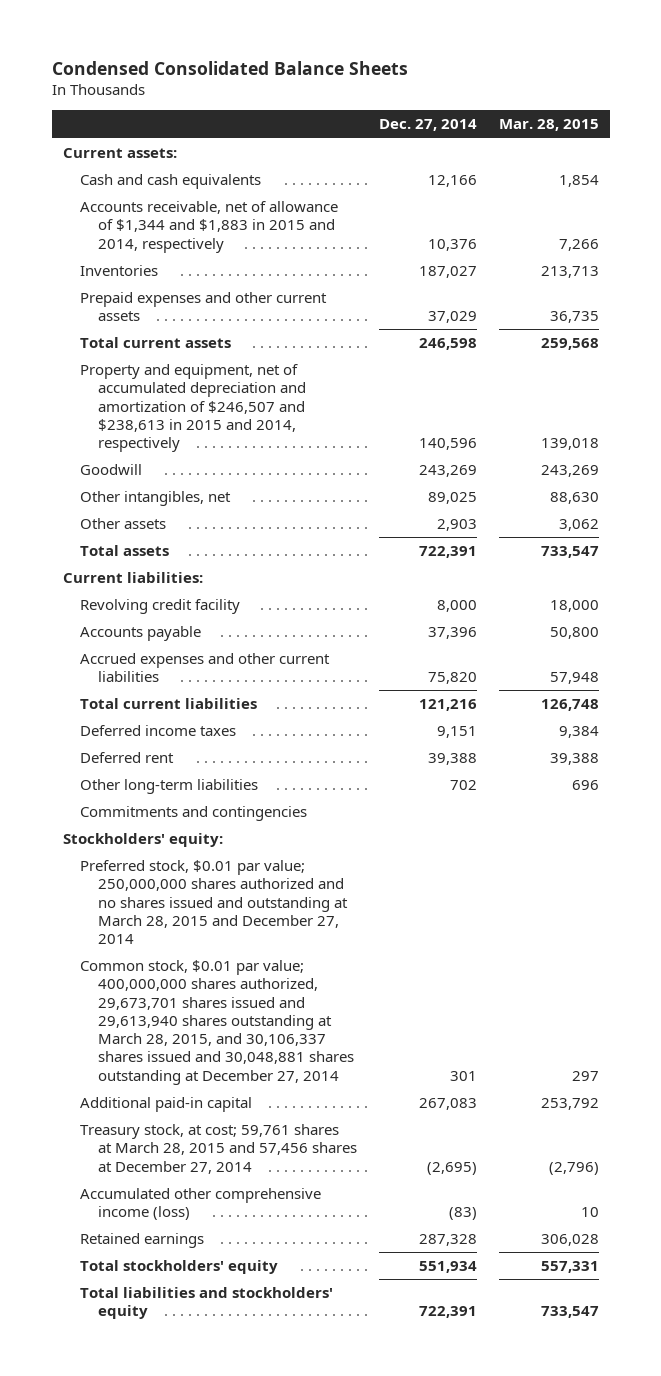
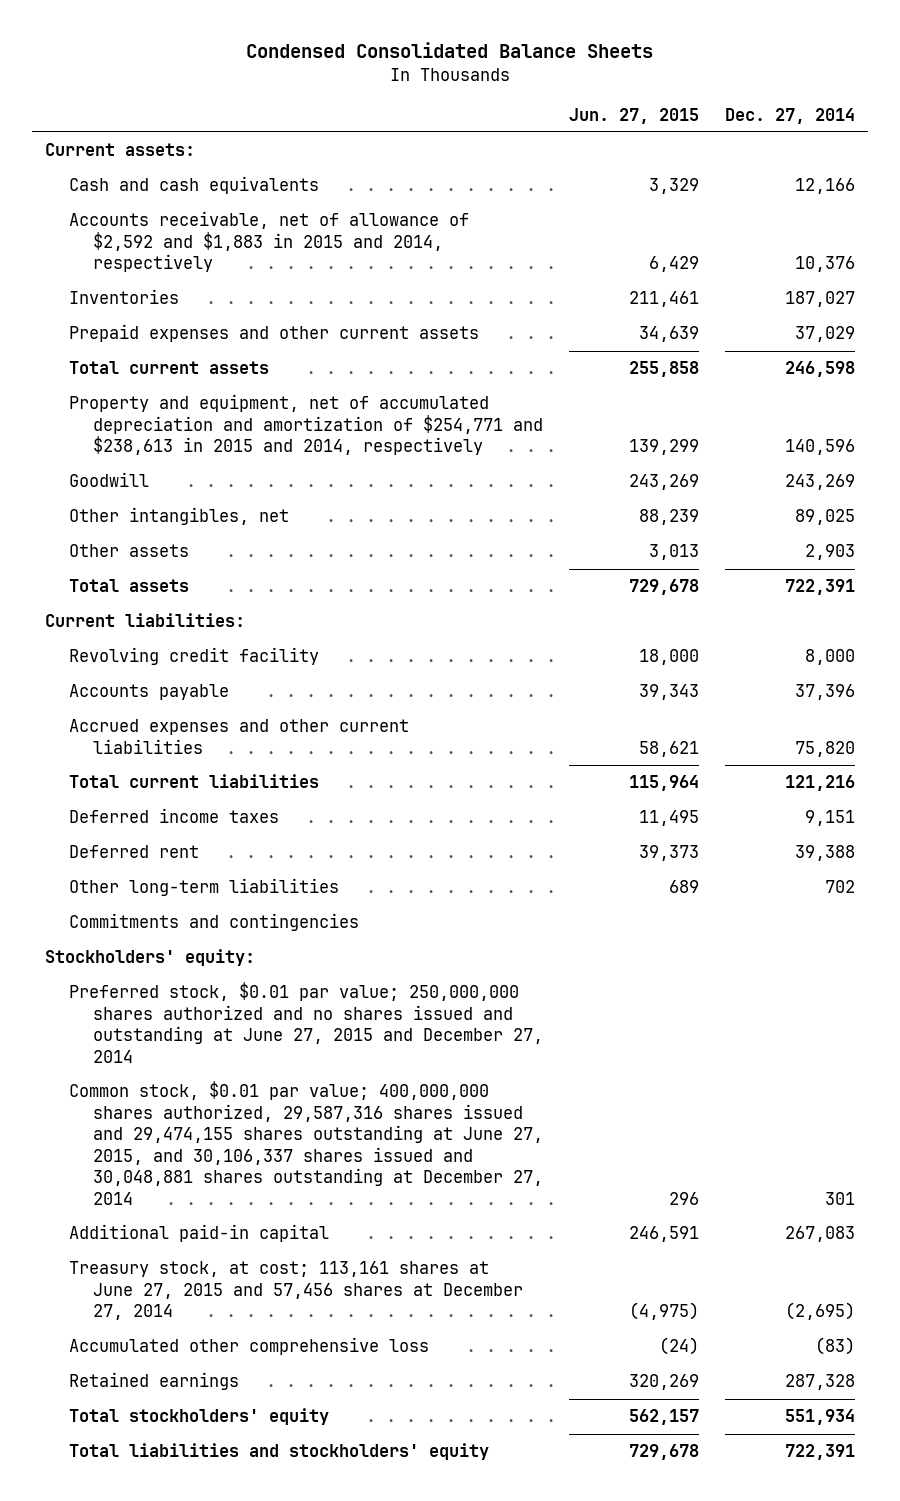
[498,119,599,132] Mar. 28, 2015 -> none
none -> [568,107,699,124] Jun. 27, 2015
[80,200,339,253] Accounts receivable, net of allowance of $1,344 and $1,883 in 2015 and 2014, respectively -> [69,211,470,273] Accounts receivable, net of allowance of $2,592 and $1,883 in 2015 and 2014, respectively
[80,363,306,453] Property and equipment, net of accumulated depreciation and amortization of $246,507 and $238,613 in 2015 and 2014, respectively -> [69,394,544,456] Property and equipment, net of accumulated depreciation and amortization of $254,771 and $238,613 in 2015 and 2014, respectively
[80,859,348,945] Preferred stock, $0.01 par value; 250,000,000 shares authorized and no shares issued and outstanding at March 28, 2015 and December 27, 2014 -> [69,982,544,1063] Preferred stock, $0.01 par value; 250,000,000 shares authorized and no shares issued and outstanding at June 27, 2015 and December 27, 2014
[80,959,354,1085] Common stock, $0.01 par value; 400,000,000 shares authorized, 29,673,701 shares issued and 29,613,940 shares outstanding at March 28, 2015, and 30,106,337 shares issued and 30,048,881 shares outstanding at December 27, 2014 -> [69,1081,544,1205] Common stock, $0.01 par value; 400,000,000 shares authorized, 29,587,316 shares issued and 29,474,155 shares outstanding at June 27, 2015, and 30,106,337 shares issued and 30,048,881 shares outstanding at December 27, 2014
[80,1123,357,1174] Treasury stock, at cost; 59,761 shares at March 28, 2015 and 57,456 shares at December 27, 2014 -> [69,1261,524,1321] Treasury stock, at cost; 113,161 shares at June 27, 2015 and 57,456 shares at December 27, 2014
[80,1187,322,1221] Accumulated other comprehensive income (loss) -> [69,1337,430,1356] Accumulated other comprehensive loss

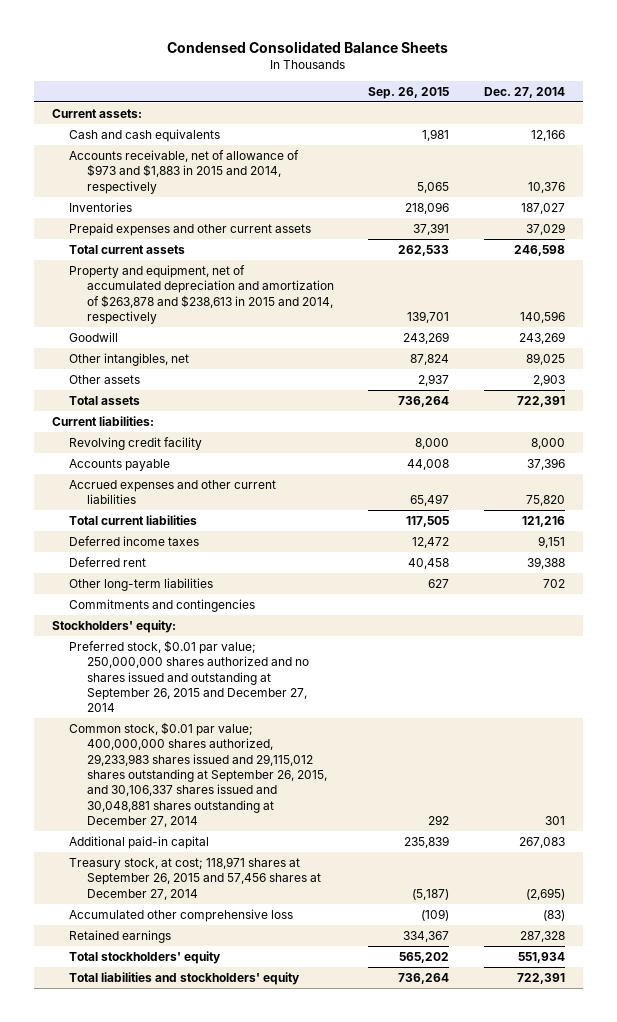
[568,107,699,124] Jun. 27, 2015 -> none
none -> [368,86,450,99] Sep. 26, 2015
[69,211,470,273] Accounts receivable, net of allowance of $2,592 and $1,883 in 2015 and 2014, respectively -> [69,149,300,194] Accounts receivable, net of allowance of $973 and $1,883 in 2015 and 2014, respectively
[69,394,544,456] Property and equipment, net of accumulated depreciation and amortization of $254,771 and $238,613 in 2015 and 2014, respectively -> [69,264,334,325] Property and equipment, net of accumulated depreciation and amortization of $263,878 and $238,613 in 2015 and 2014, respectively
[69,982,544,1063] Preferred stock, $0.01 par value; 250,000,000 shares authorized and no shares issued and outstanding at June 27, 2015 and December 27, 2014 -> [69,639,309,713] Preferred stock, $0.01 par value; 250,000,000 shares authorized and no shares issued and outstanding at September 26, 2015 and December 27, 2014
[69,1081,544,1205] Common stock, $0.01 par value; 400,000,000 shares authorized, 29,587,316 shares issued and 29,474,155 shares outstanding at June 27, 2015, and 30,106,337 shares issued and 30,048,881 shares outstanding at December 27, 2014 -> [69,721,327,828] Common stock, $0.01 par value; 400,000,000 shares authorized, 29,233,983 shares issued and 29,115,012 shares outstanding at September 26, 2015, and 30,106,337 shares issued and 30,048,881 shares outstanding at December 27, 2014
[69,1261,524,1321] Treasury stock, at cost; 113,161 shares at June 27, 2015 and 57,456 shares at December 27, 2014 -> [69,856,321,900] Treasury stock, at cost; 118,971 shares at September 26, 2015 and 57,456 shares at December 27, 2014

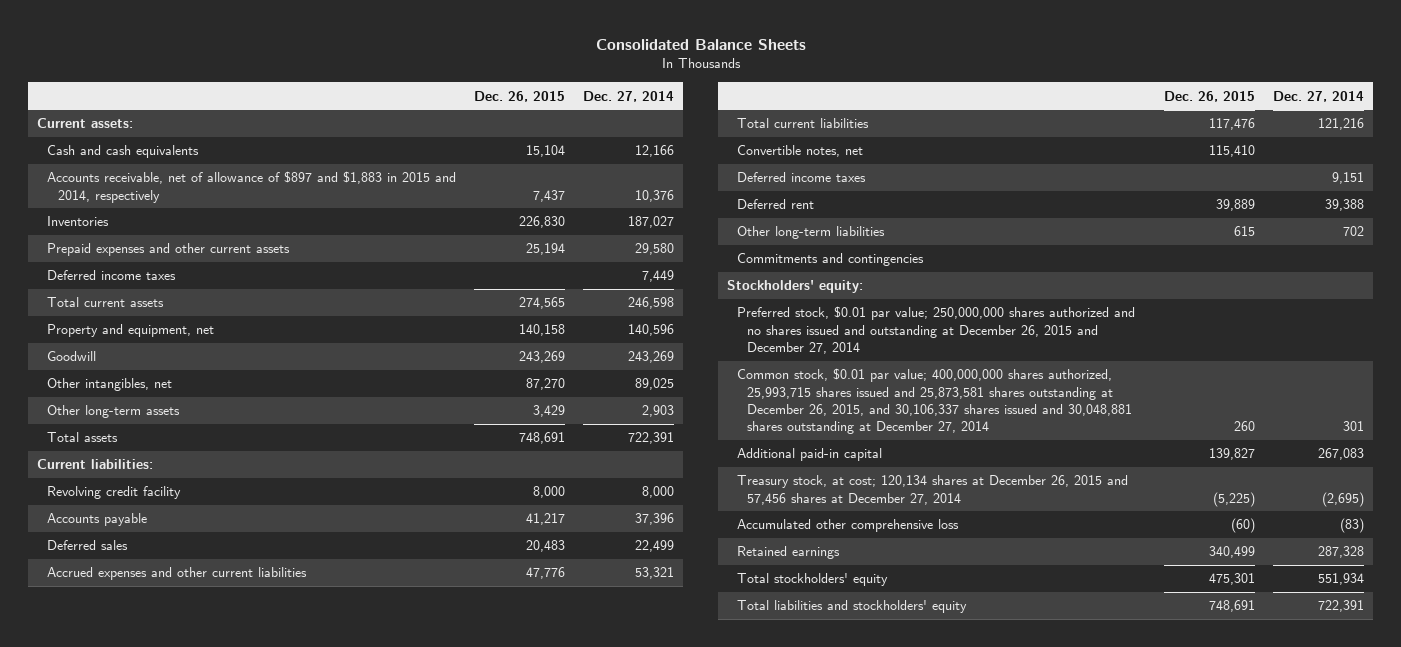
[167,40,449,53] Condensed Consolidated Balance Sheets -> [595,38,806,50] Consolidated Balance Sheets
[368,86,450,99] Sep. 26, 2015 -> none
none -> [474,90,566,102] Dec. 26, 2015
[69,149,300,194] Accounts receivable, net of allowance of $973 and $1,883 in 2015 and 2014, respectively -> [47,171,457,203] Accounts receivable, net of allowance of $897 and $1,883 in 2015 and 2014, respectively
[526,222,566,235] 37,029 -> [635,243,675,256] 29,580
none -> [47,270,177,281] Deferred income taxes
[69,264,334,325] Property and equipment, net of accumulated depreciation and amortization of $263,878 and $238,613 in 2015 and 2014, respectively -> [47,324,215,338] Property and equipment, net
[69,374,141,384] Other assets -> [47,405,181,419] Other long-term assets
none -> [47,540,129,551] Deferred sales
[526,495,566,507] 75,820 -> [635,567,675,580] 53,321
none -> [737,145,864,158] Convertible notes, net
[69,639,309,713] Preferred stock, $0.01 par value; 250,000,000 shares authorized and no shares issued and outstanding at September 26, 2015 and December 27, 2014 -> [737,306,1136,354] Preferred stock, $0.01 par value; 250,000,000 shares authorized and no shares issued and outstanding at December 26, 2015 and December 27, 2014
[69,721,327,828] Common stock, $0.01 par value; 400,000,000 shares authorized, 29,233,983 shares issued and 29,115,012 shares outstanding at September 26, 2015, and 30,106,337 shares issued and 30,048,881 shares outstanding at December 27, 2014 -> [737,368,1133,435] Common stock, $0.01 par value; 400,000,000 shares authorized, 25,993,715 shares issued and 25,873,581 shares outstanding at December 26, 2015, and 30,106,337 shares issued and 30,048,881 shares outstanding at December 27, 2014
[69,856,321,900] Treasury stock, at cost; 118,971 shares at September 26, 2015 and 57,456 shares at December 27, 2014 -> [737,475,1129,505] Treasury stock, at cost; 120,134 shares at December 26, 2015 and 57,456 shares at December 27, 2014

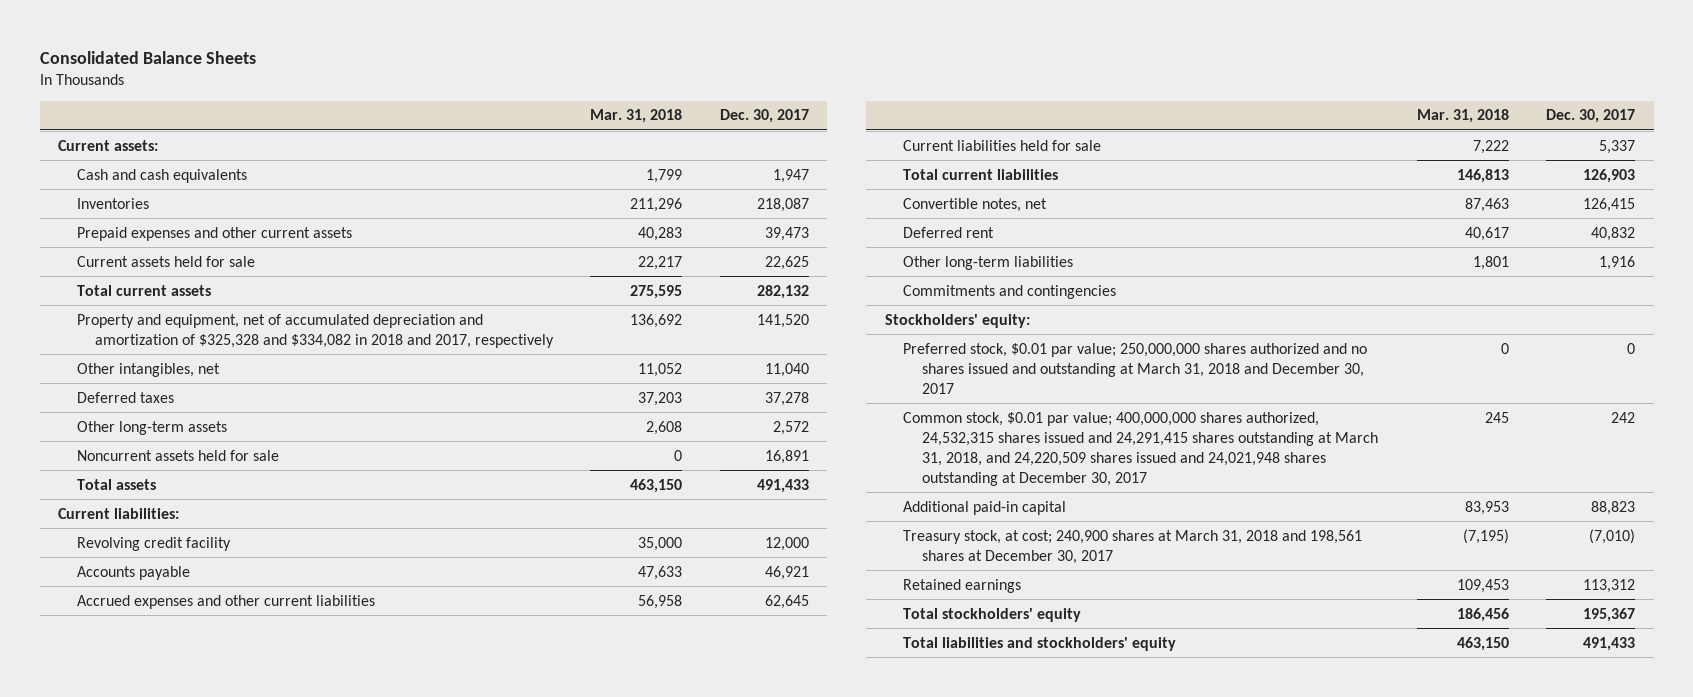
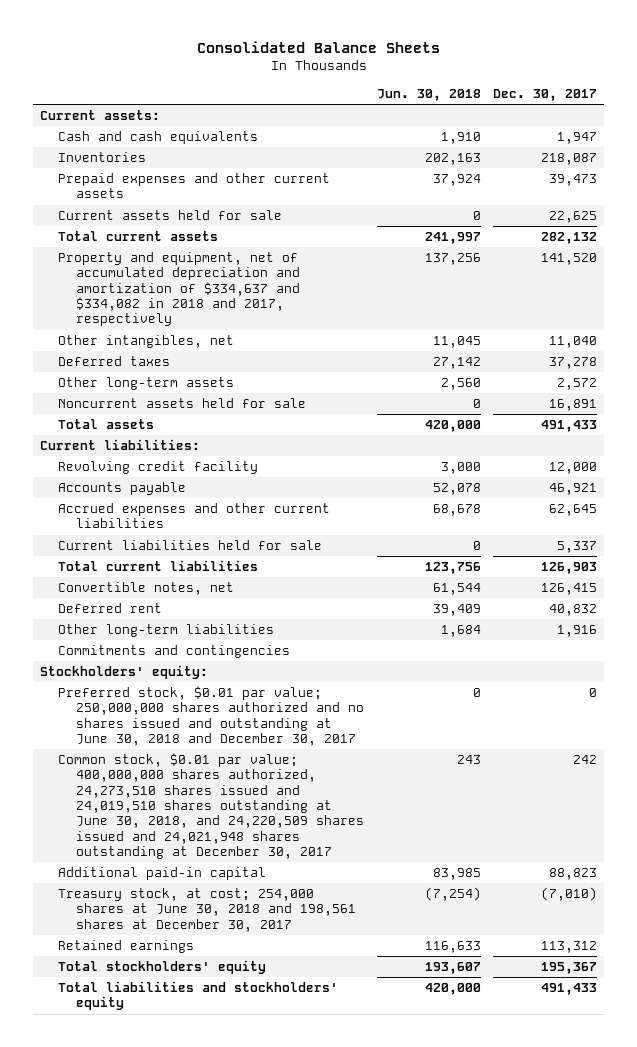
[590,109,683,124] Mar. 31, 2018 -> none
none -> [376,89,481,102] Jun. 30, 2018
[76,313,555,348] Property and equipment, net of accumulated depreciation and amortization of $325,328 and $334,082 in 2018 and 2017, respectively -> [57,252,300,327] Property and equipment, net of accumulated depreciation and amortization of $334,637 and $334,082 in 2018 and 2017, respectively
[903,342,1368,394] Preferred stock, $0.01 par value; 250,000,000 shares authorized and no shares issued and outstanding at March 31, 2018 and December 30, 2017 -> [57,686,364,747] Preferred stock, $0.01 par value; 250,000,000 shares authorized and no shares issued and outstanding at June 30, 2018 and December 30, 2017
[903,411,1379,487] Common stock, $0.01 par value; 400,000,000 shares authorized, 24,532,315 shares issued and 24,291,415 shares outstanding at March 31, 2018, and 24,220,509 shares issued and 24,021,948 shares outstanding at December 30, 2017 -> [57,753,364,859] Common stock, $0.01 par value; 400,000,000 shares authorized, 24,273,510 shares issued and 24,019,510 shares outstanding at June 30, 2018, and 24,220,509 shares issued and 24,021,948 shares outstanding at December 30, 2017
[903,529,1363,564] Treasury stock, at cost; 240,900 shares at March 31, 2018 and 198,561 shares at December 30, 2017 -> [57,888,356,932] Treasury stock, at cost; 254,000 shares at June 30, 2018 and 198,561 shares at December 30, 2017

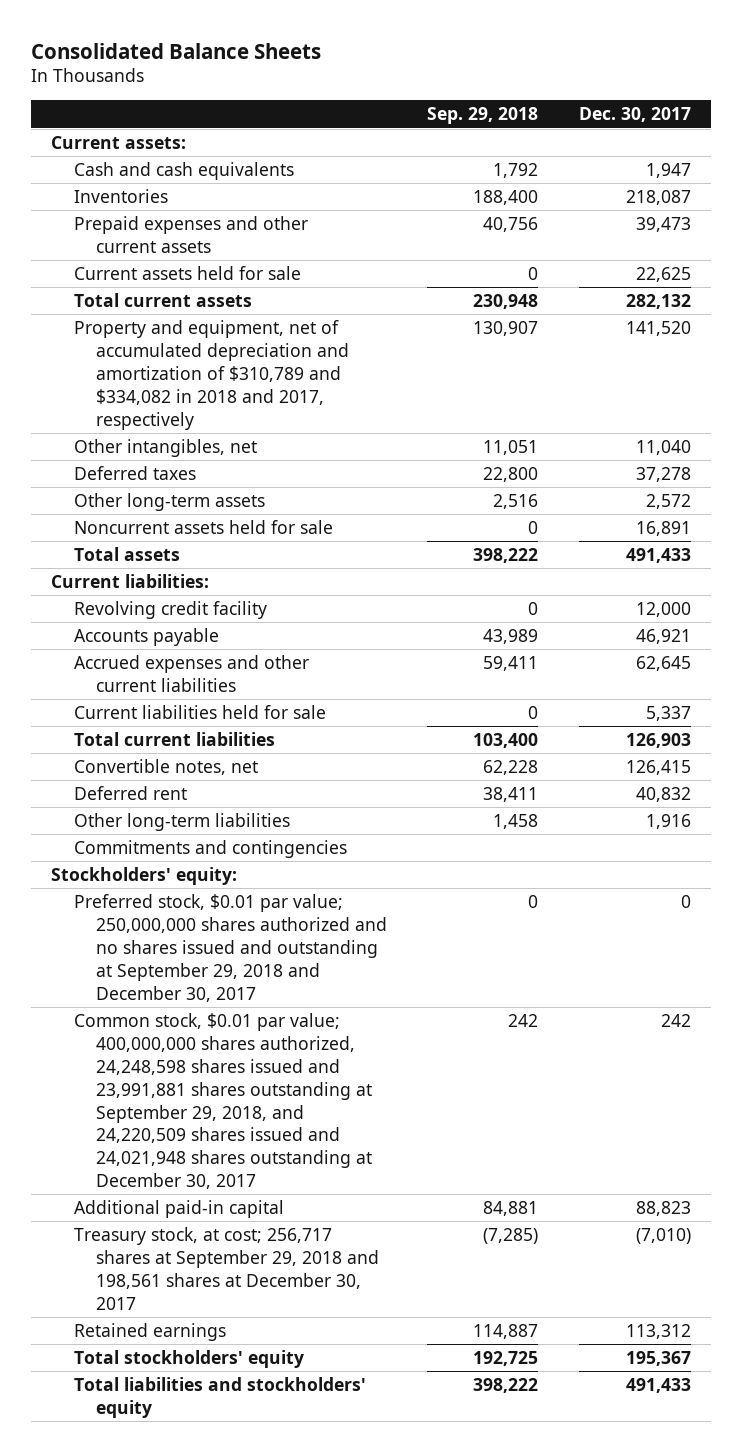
[376,89,481,102] Jun. 30, 2018 -> none
none -> [427,107,539,125] Sep. 29, 2018
[57,252,300,327] Property and equipment, net of accumulated depreciation and amortization of $334,637 and $334,082 in 2018 and 2017, respectively -> [73,320,350,430] Property and equipment, net of accumulated depreciation and amortization of $310,789 and $334,082 in 2018 and 2017, respectively
[57,686,364,747] Preferred stock, $0.01 par value; 250,000,000 shares authorized and no shares issued and outstanding at June 30, 2018 and December 30, 2017 -> [73,894,388,1002] Preferred stock, $0.01 par value; 250,000,000 shares authorized and no shares issued and outstanding at September 29, 2018 and December 30, 2017
[57,753,364,859] Common stock, $0.01 par value; 400,000,000 shares authorized, 24,273,510 shares issued and 24,019,510 shares outstanding at June 30, 2018, and 24,220,509 shares issued and 24,021,948 shares outstanding at December 30, 2017 -> [73,1013,373,1190] Common stock, $0.01 par value; 400,000,000 shares authorized, 24,248,598 shares issued and 23,991,881 shares outstanding at September 29, 2018, and 24,220,509 shares issued and 24,021,948 shares outstanding at December 30, 2017
[57,888,356,932] Treasury stock, at cost; 254,000 shares at June 30, 2018 and 198,561 shares at December 30, 2017 -> [73,1227,380,1310] Treasury stock, at cost; 256,717 shares at September 29, 2018 and 198,561 shares at December 30, 2017

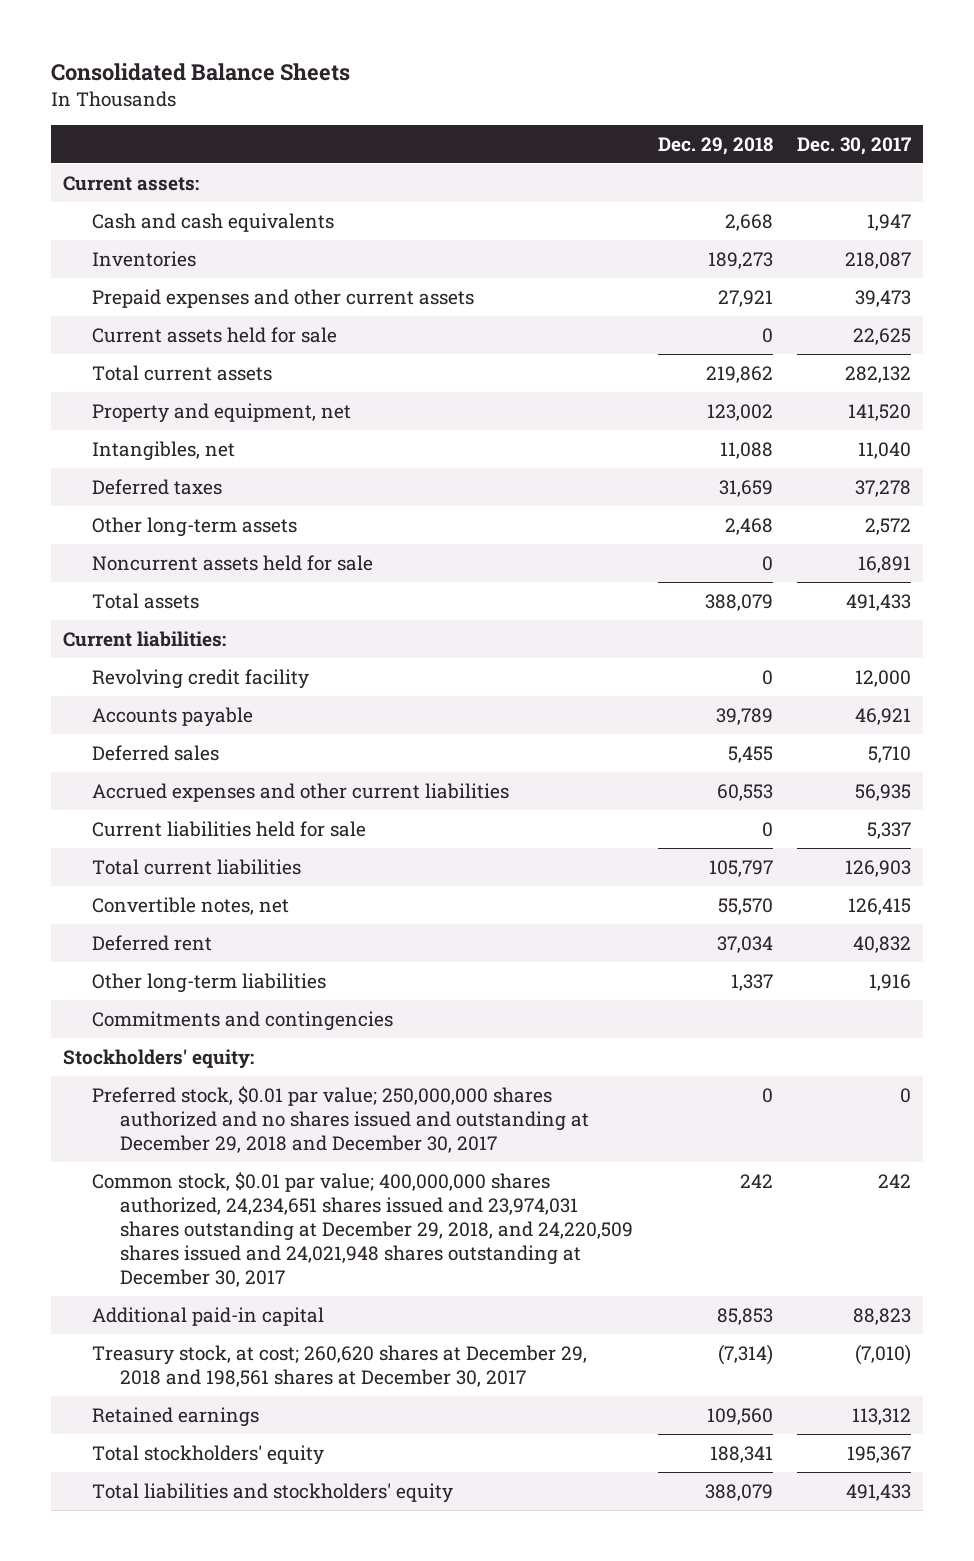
[427,107,539,125] Sep. 29, 2018 -> none
none -> [657,136,773,155] Dec. 29, 2018
[73,320,350,430] Property and equipment, net of accumulated depreciation and amortization of $310,789 and $334,082 in 2018 and 2017, respectively -> [91,402,351,423] Property and equipment, net
[73,439,257,458] Other intangibles, net -> [91,440,235,461] Intangibles, net
none -> [91,744,219,761] Deferred sales
[635,656,691,672] 62,645 -> [855,783,912,801] 56,935
[73,894,388,1002] Preferred stock, $0.01 par value; 250,000,000 shares authorized and no shares issued and outstanding at September 29, 2018 and December 30, 2017 -> [91,1085,590,1153] Preferred stock, $0.01 par value; 250,000,000 shares authorized and no shares issued and outstanding at December 29, 2018 and December 30, 2017
[73,1013,373,1190] Common stock, $0.01 par value; 400,000,000 shares authorized, 24,248,598 shares issued and 23,991,881 shares outstanding at September 29, 2018, and 24,220,509 shares issued and 24,021,948 shares outstanding at December 30, 2017 -> [91,1171,634,1287] Common stock, $0.01 par value; 400,000,000 shares authorized, 24,234,651 shares issued and 23,974,031 shares outstanding at December 29, 2018, and 24,220,509 shares issued and 24,021,948 shares outstanding at December 30, 2017
[73,1227,380,1310] Treasury stock, at cost; 256,717 shares at September 29, 2018 and 198,561 shares at December 30, 2017 -> [91,1344,587,1387] Treasury stock, at cost; 260,620 shares at December 29, 2018 and 198,561 shares at December 30, 2017

